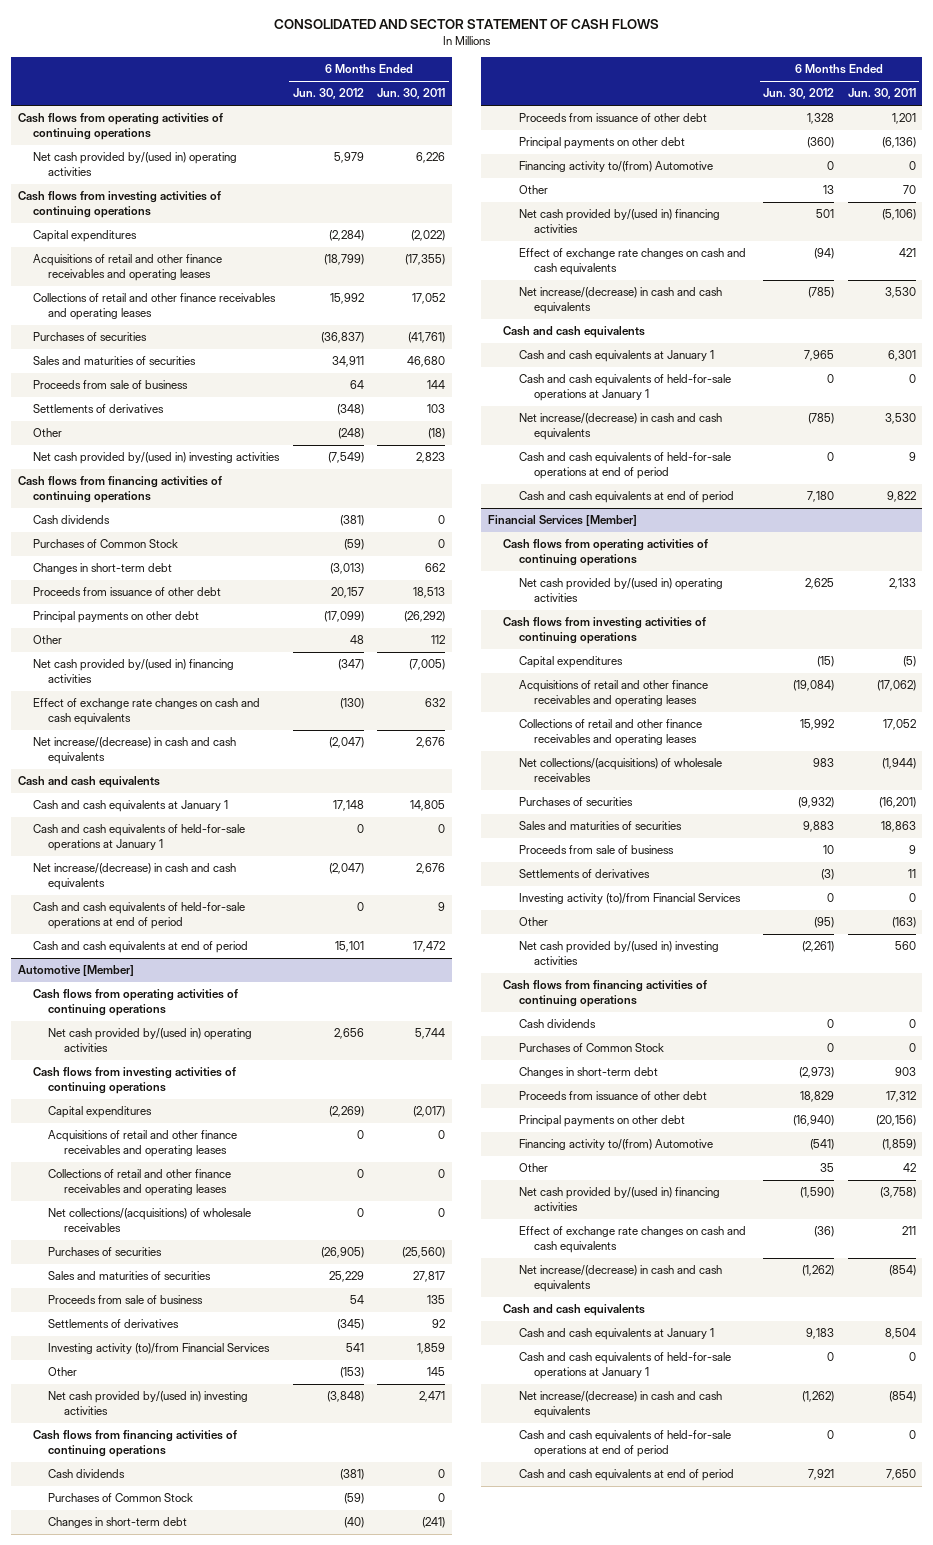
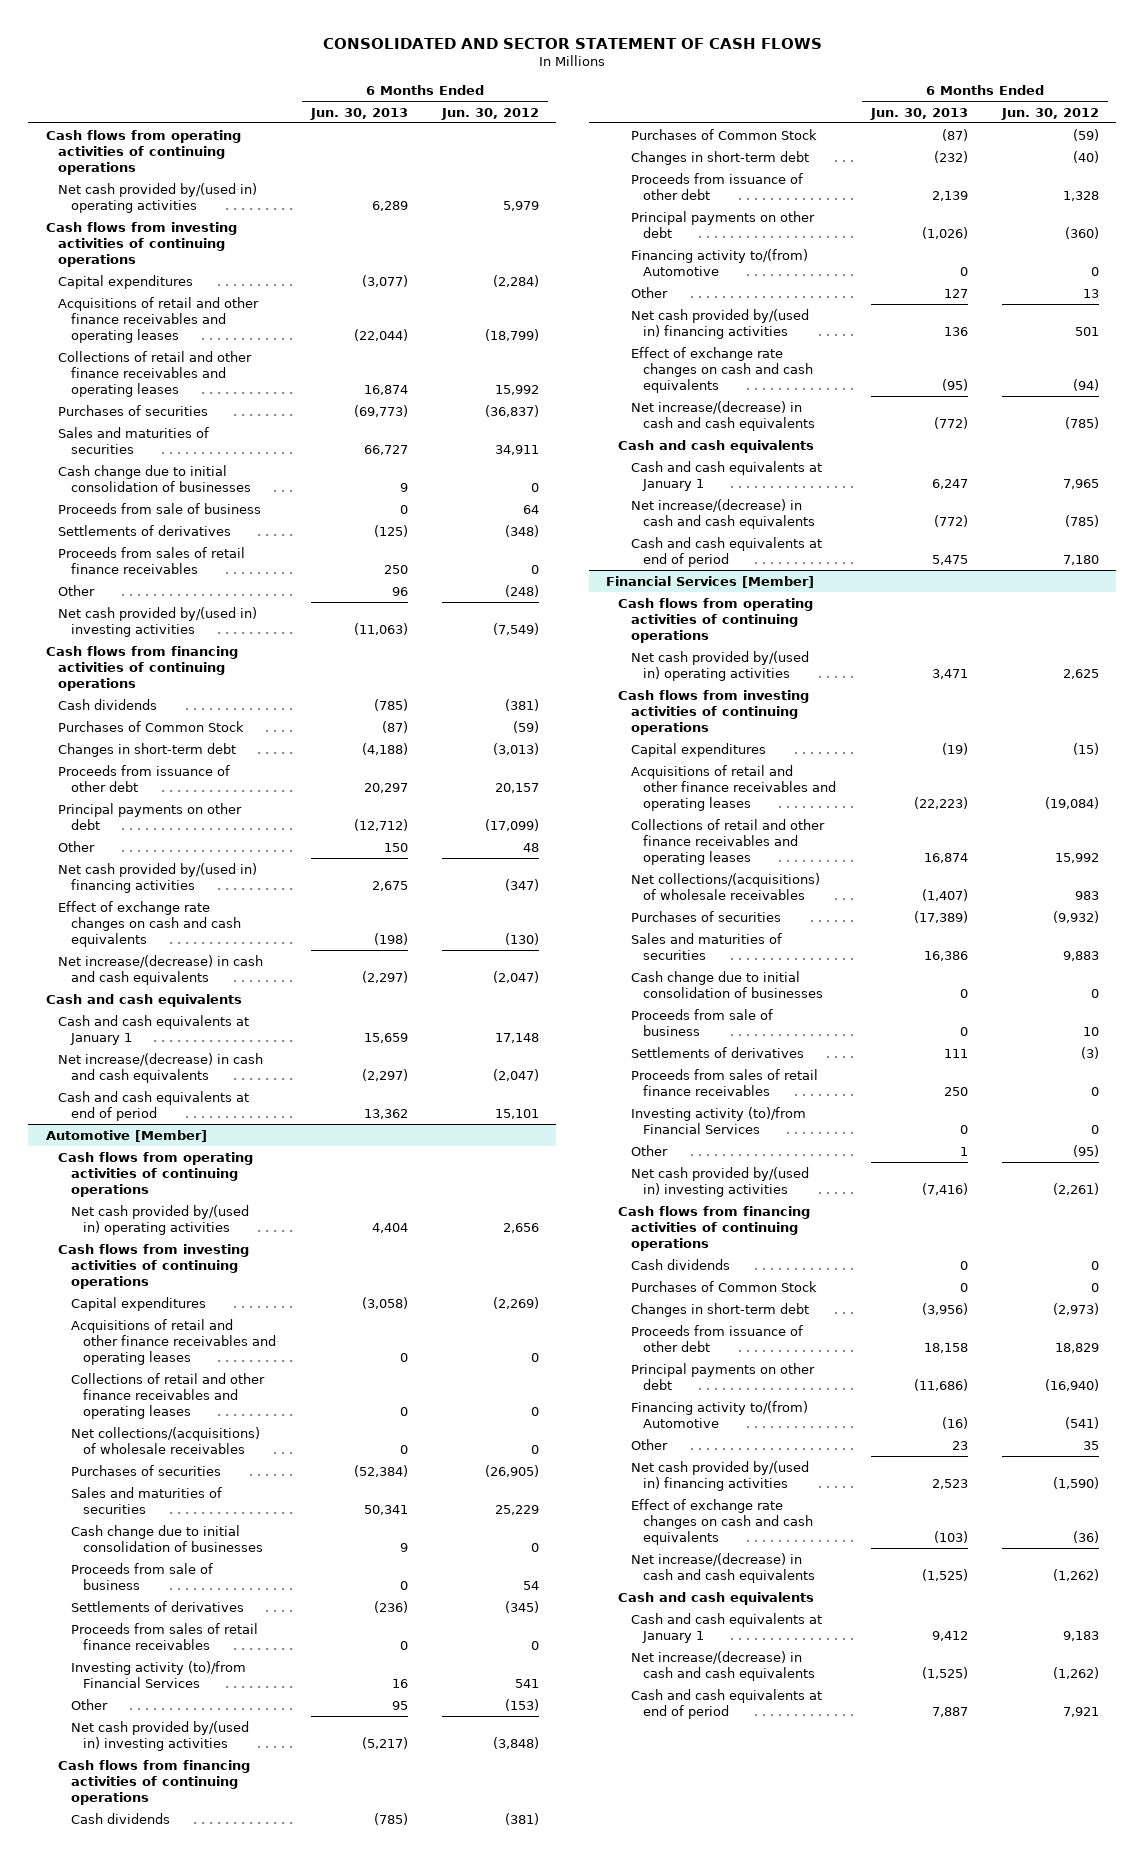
[377,88,446,100] Jun. 30, 2011 -> none
none -> [309,107,408,120] Jun. 30, 2013
none -> [58,464,251,492] Cash change due to initial consolidation of businesses
none -> [58,546,246,574] Proceeds from sales of retail finance receivables
[33,824,246,852] Cash and cash equivalents of held-for-sale operations at January 1 -> none
[33,902,246,930] Cash and cash equivalents of held-for-sale operations at end of period -> none
none -> [70,1524,264,1552] Cash change due to initial consolidation of businesses
none -> [70,1622,258,1650] Proceeds from sales of retail finance receivables
[518,374,731,402] Cash and cash equivalents of held-for-sale operations at January 1 -> none
[518,452,731,480] Cash and cash equivalents of held-for-sale operations at end of period -> none
none -> [630,970,824,998] Cash change due to initial consolidation of businesses
none -> [630,1068,818,1096] Proceeds from sales of retail finance receivables
[518,1352,731,1380] Cash and cash equivalents of held-for-sale operations at January 1 -> none
[518,1430,731,1458] Cash and cash equivalents of held-for-sale operations at end of period -> none

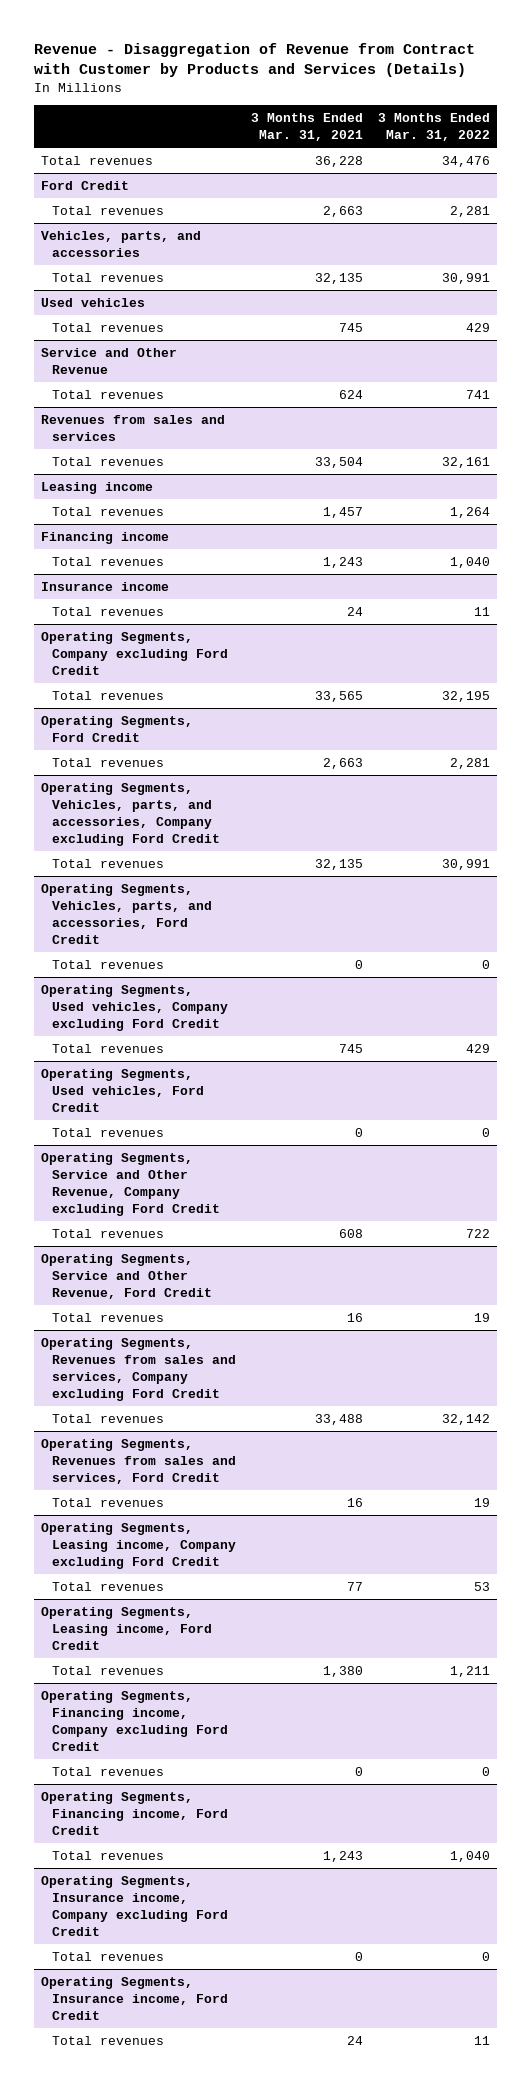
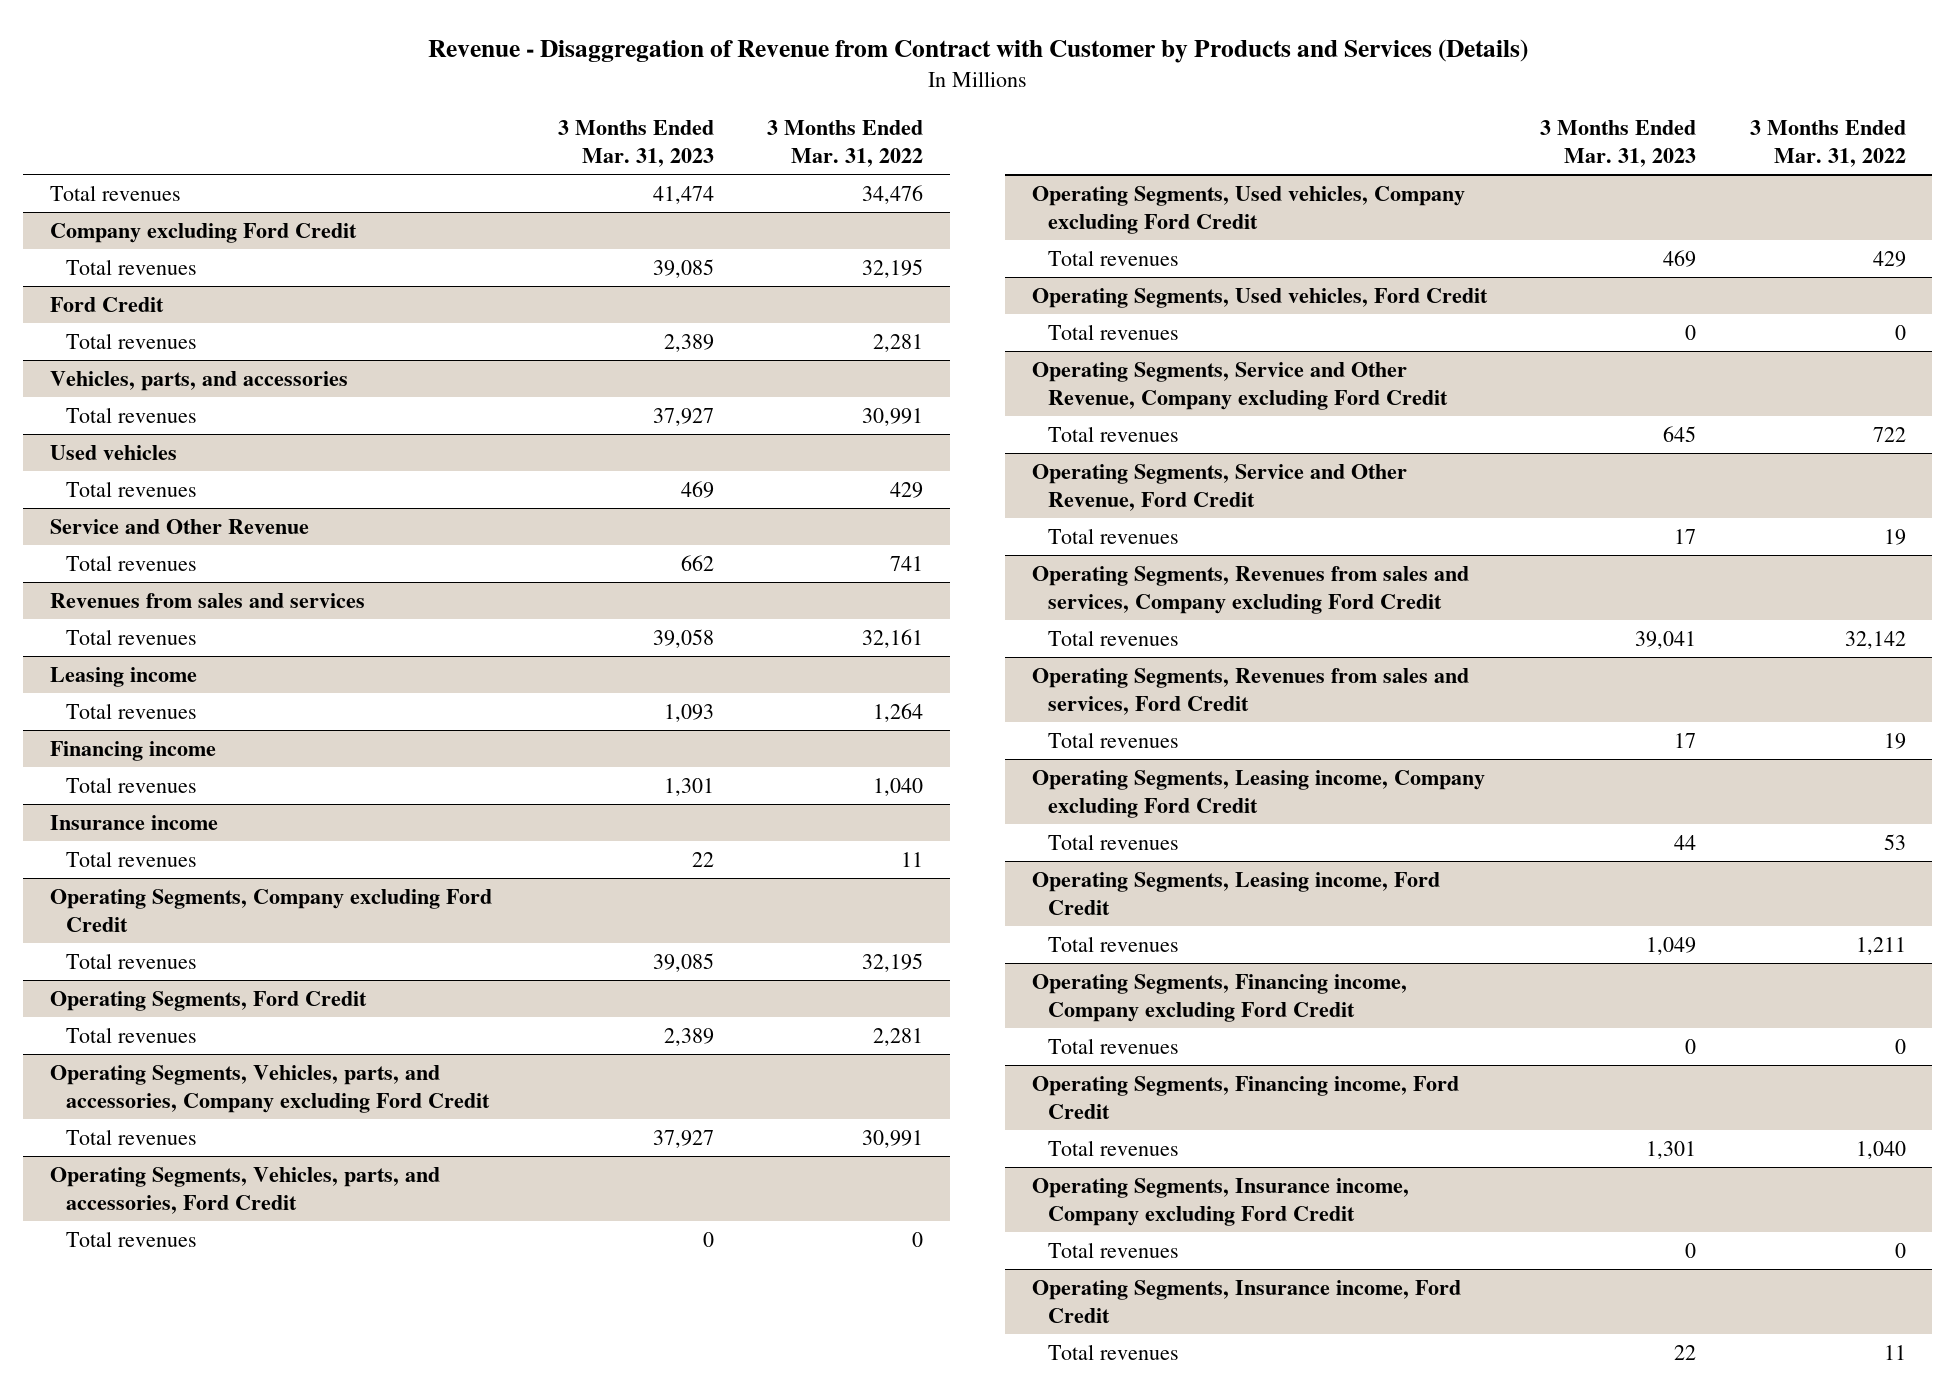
[250,113,363,142] 3 Months Ended Mar. 31, 2021 -> none
none -> [558,120,715,168] 3 Months Ended Mar. 31, 2023
none -> [49,222,357,243] Company excluding Ford Credit
none -> [65,258,197,275] Total revenues

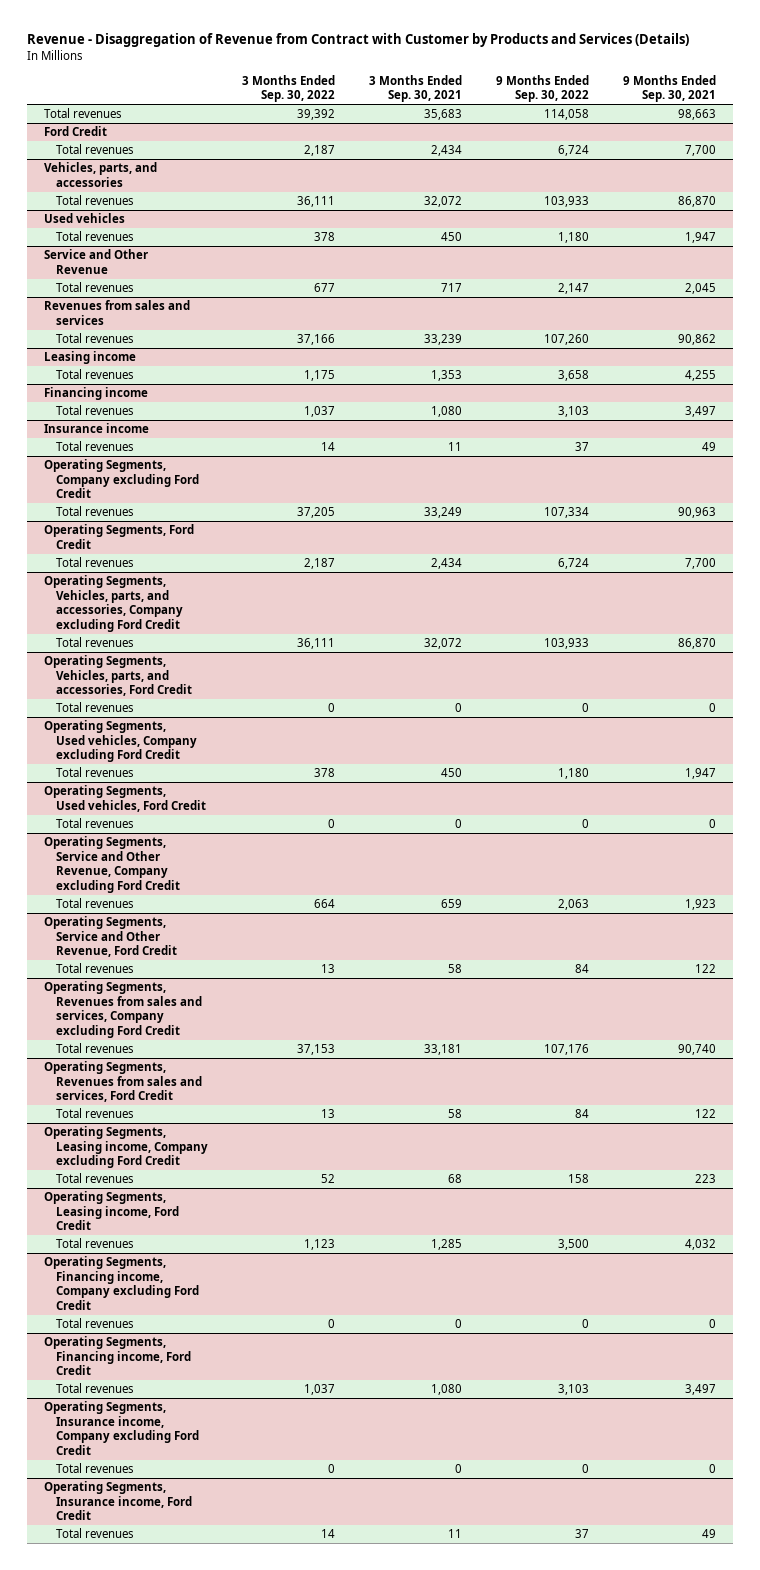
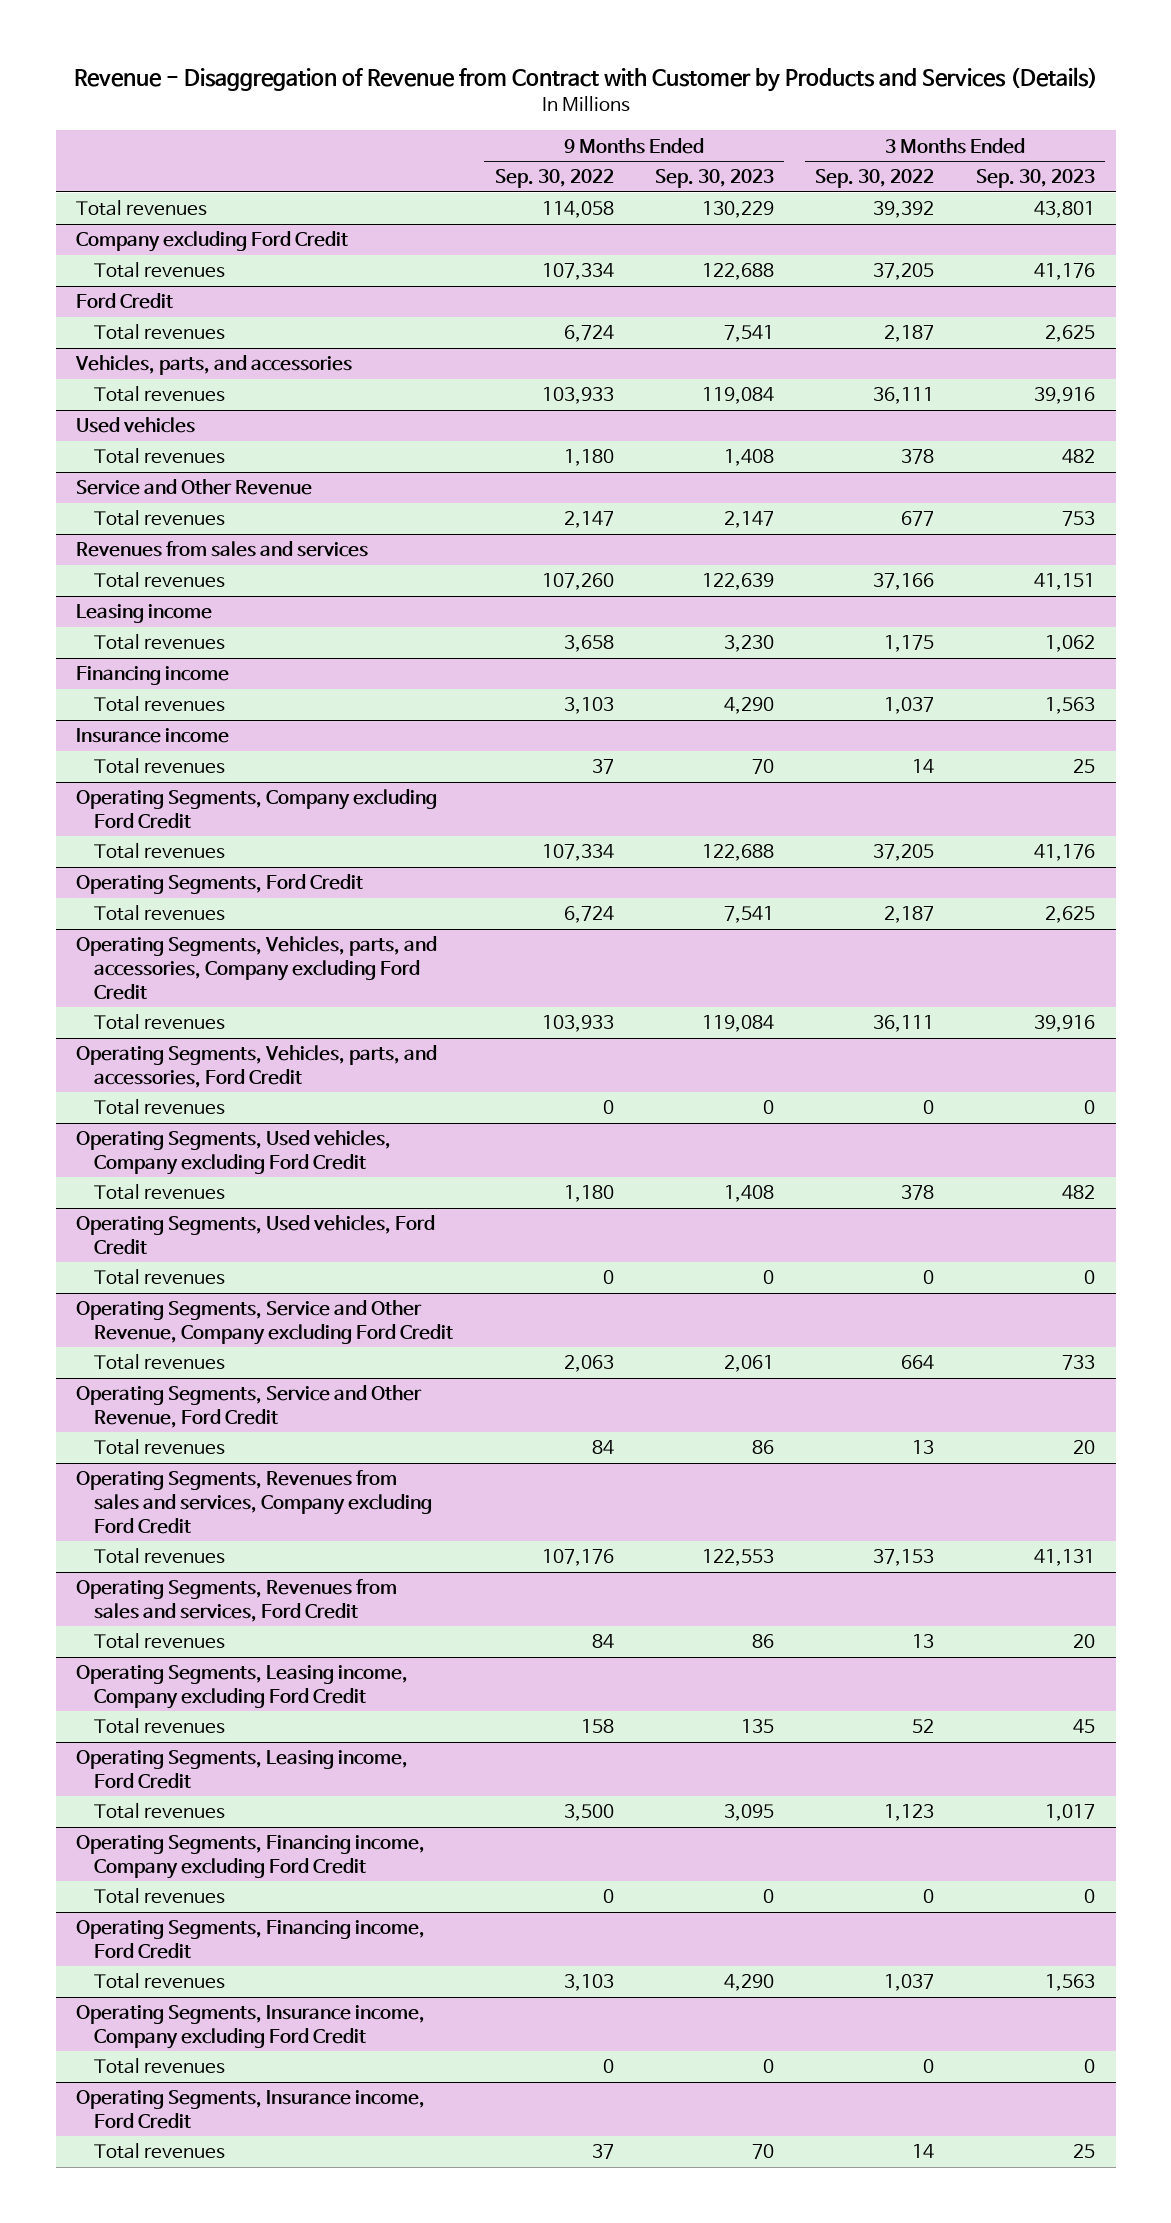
[369,74,463,103] 3 Months Ended Sep. 30, 2021 -> none
[623,74,717,103] 9 Months Ended Sep. 30, 2021 -> none
none -> [654,169,774,189] Sep. 30, 2023
none -> [975,169,1095,189] Sep. 30, 2023
none -> [76,231,349,253] Company excluding Ford Credit
none -> [94,262,226,279] Total revenues

